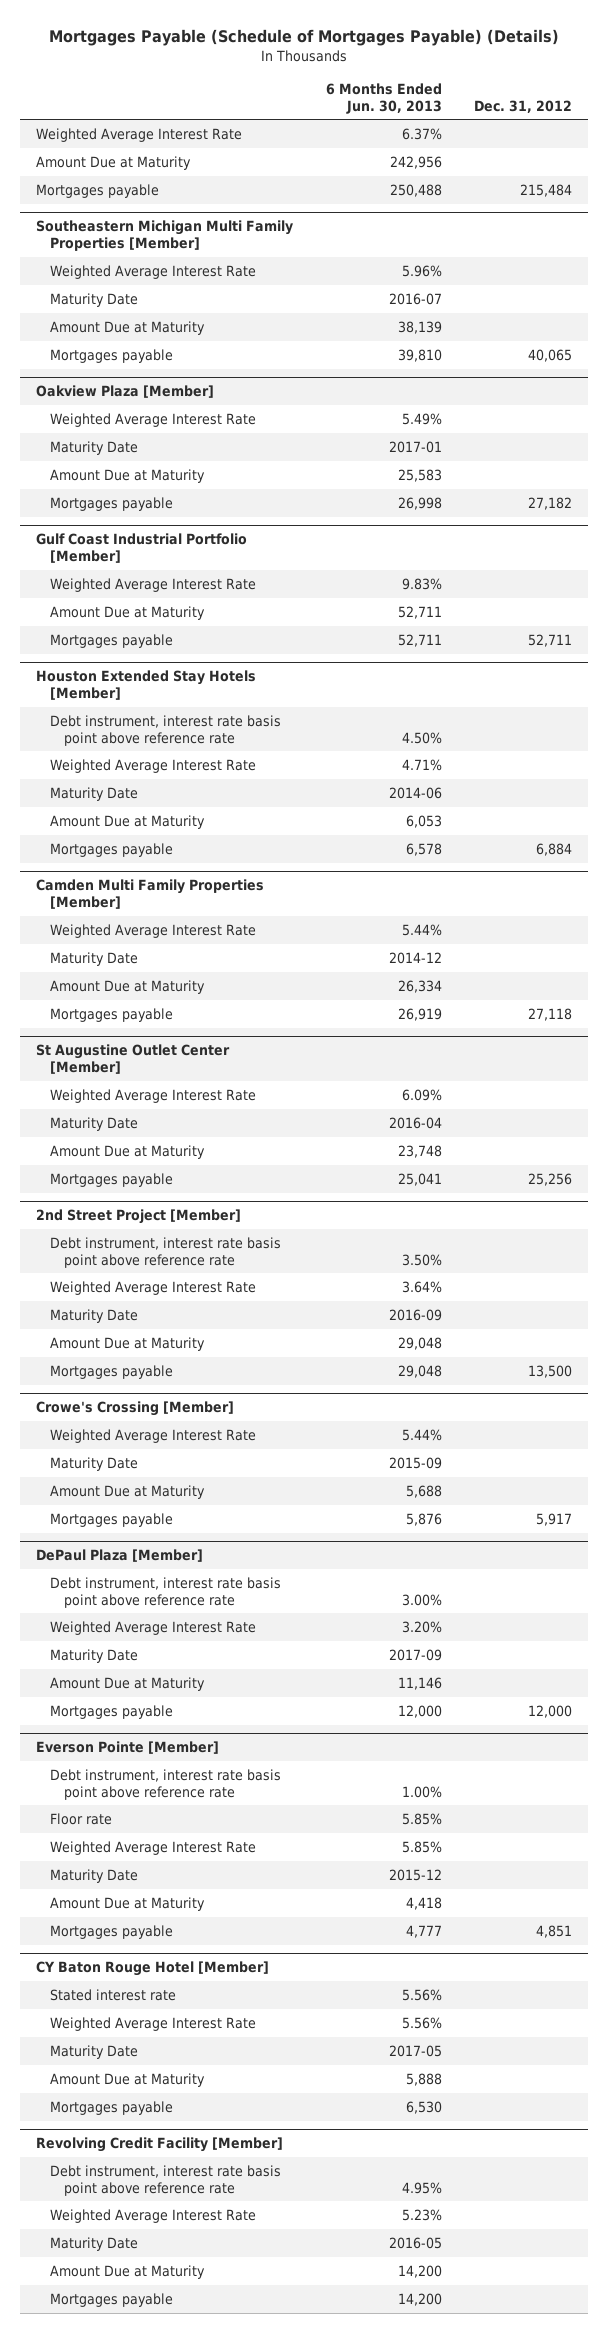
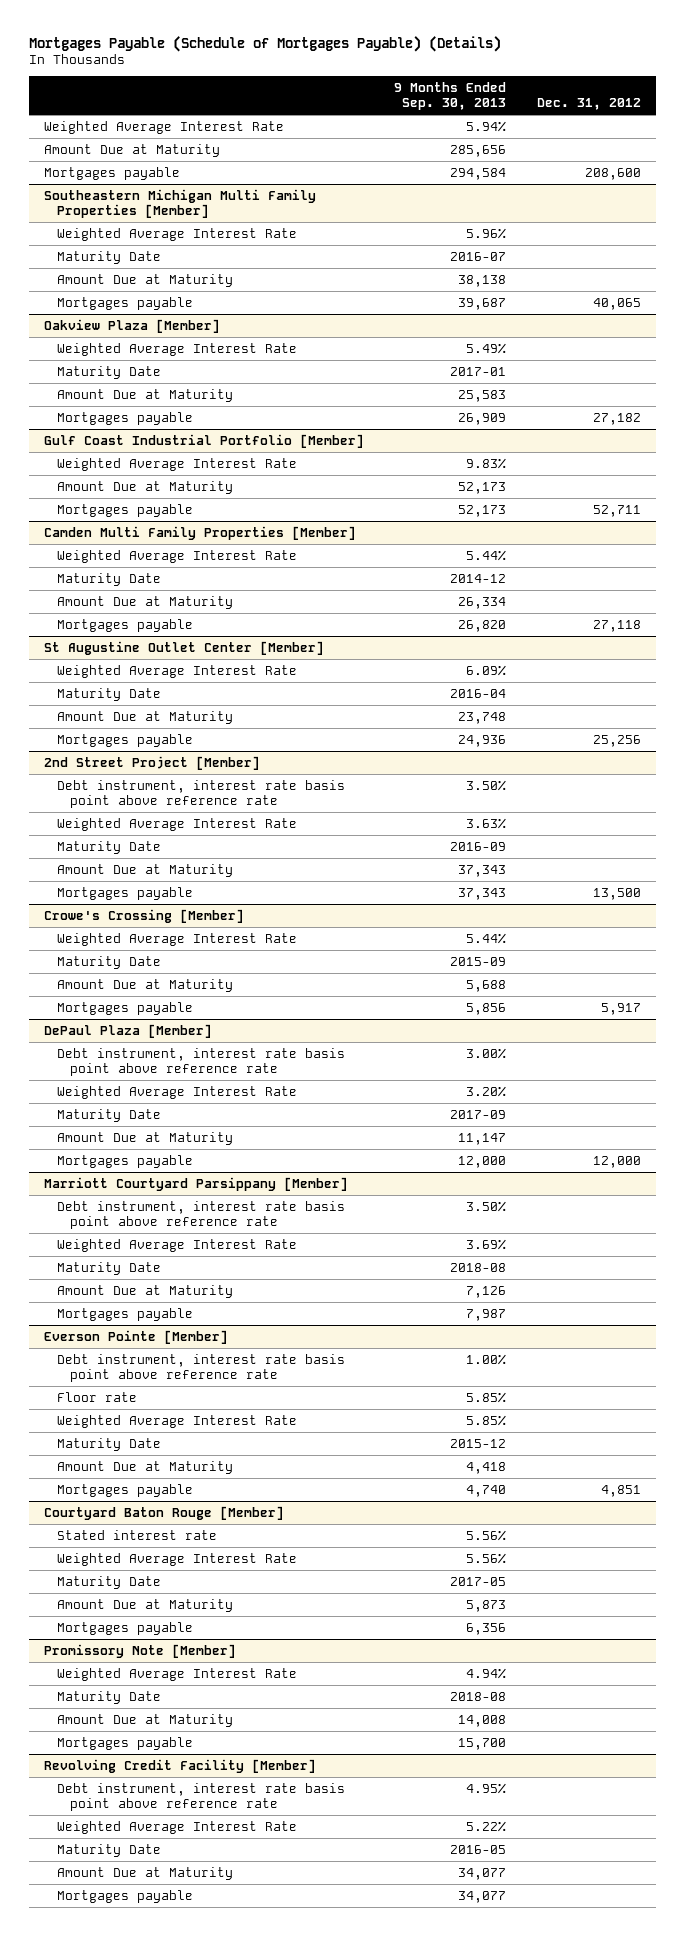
[325,82,442,114] 6 Months Ended Jun. 30, 2013 -> none
none -> [394,82,507,111] 9 Months Ended Sep. 30, 2013
[520,183,573,197] 215,484 -> [585,167,642,180] 208,600
[36,670,257,700] Houston Extended Stay Hotels [Member] -> none
[50,714,282,746] Debt instrument, interest rate basis point above reference rate -> none
[50,758,257,773] Weighted Average Interest Rate -> none
[50,786,139,801] Maturity Date -> none
[50,814,206,829] Amount Due at Maturity -> none
[50,842,174,857] Mortgages payable -> none
none -> [43,1176,348,1191] Marriott Courtyard Parsippany [Member]
none -> [56,1200,345,1229] Debt instrument, interest rate basis point above reference rate
none -> [56,1238,297,1252] Weighted Average Interest Rate
none -> [56,1261,161,1275] Maturity Date
none -> [56,1284,233,1298] Amount Due at Maturity
none -> [56,1307,193,1321] Mortgages payable
[36,1961,270,1977] CY Baton Rouge Hotel [Member] -> none
[50,1988,177,2001] Stated interest rate -> none
[50,2016,257,2031] Weighted Average Interest Rate -> none
[50,2044,139,2059] Maturity Date -> none
[50,2072,206,2087] Amount Due at Maturity -> none
[50,2100,174,2115] Mortgages payable -> none
none -> [43,1505,284,1520] Courtyard Baton Rouge [Member]
none -> [56,1529,217,1540] Stated interest rate
none -> [56,1552,297,1566] Weighted Average Interest Rate
none -> [56,1575,161,1589] Maturity Date
none -> [56,1598,233,1612] Amount Due at Maturity
none -> [56,1621,193,1635] Mortgages payable
none -> [43,1643,236,1658] Promissory Note [Member]
none -> [56,1667,297,1681] Weighted Average Interest Rate
none -> [56,1690,161,1704] Maturity Date
none -> [56,1713,233,1727] Amount Due at Maturity
none -> [56,1736,193,1750] Mortgages payable

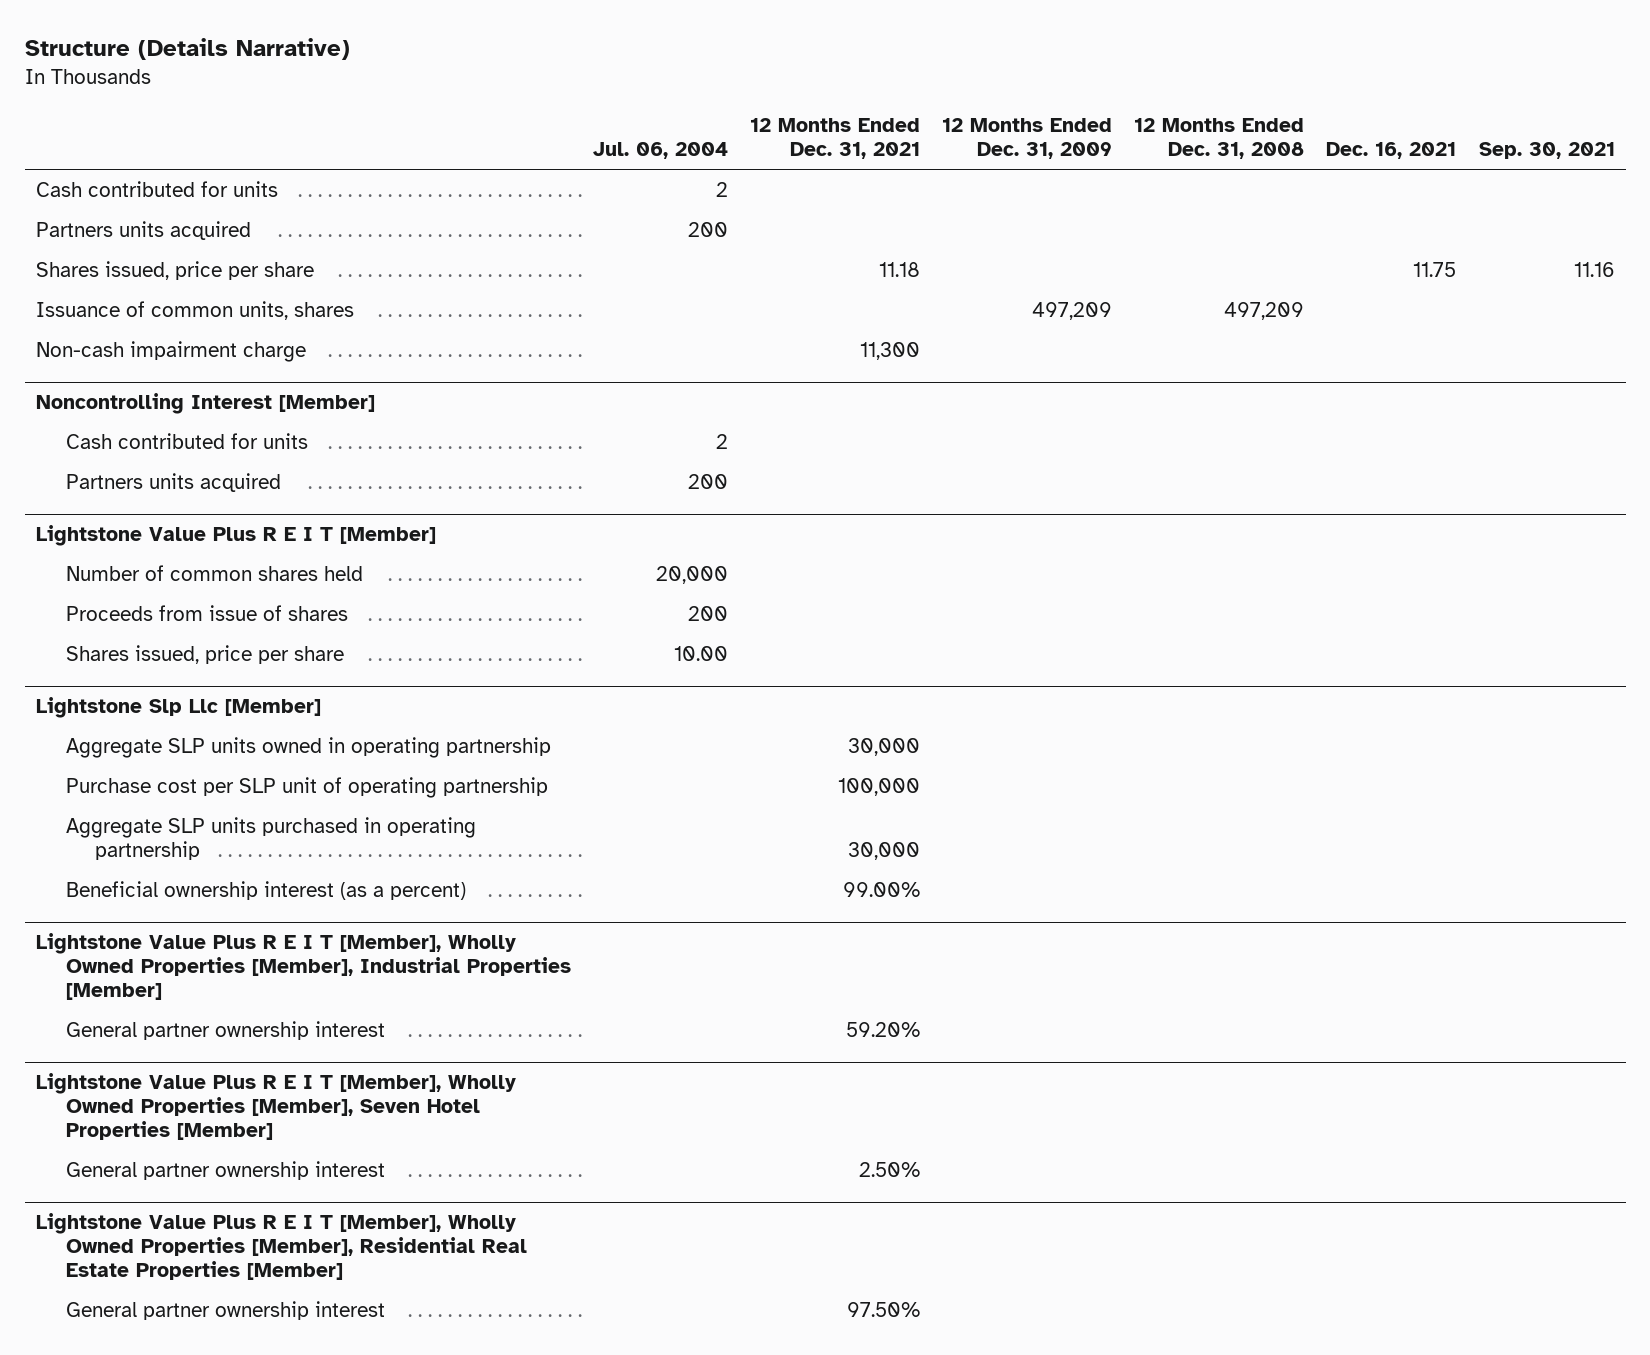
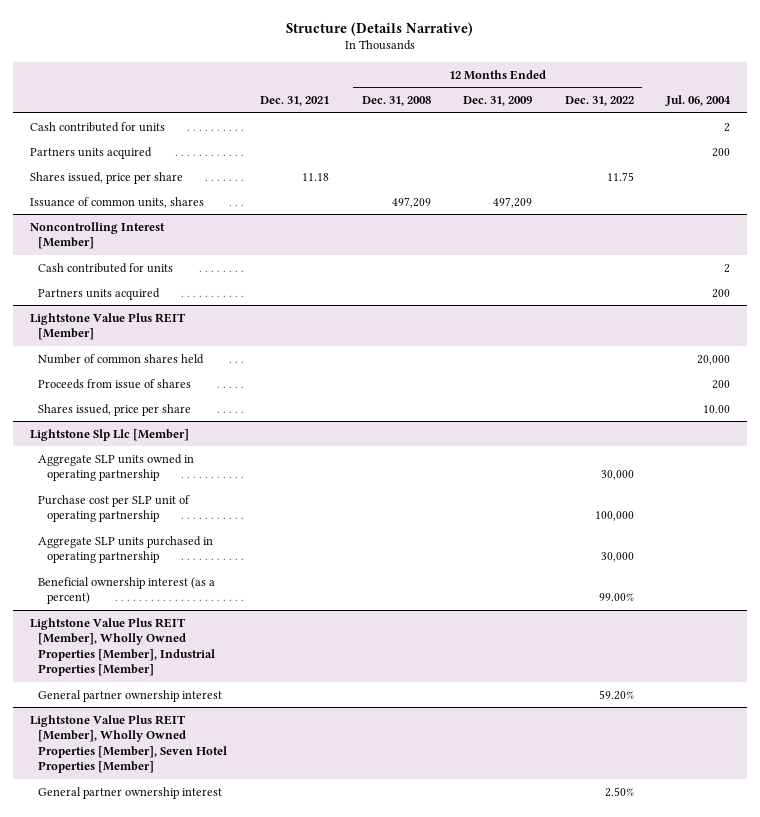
[749,117,920,159] 12 Months Ended Dec. 31, 2021 -> none
[1326,141,1457,159] Dec. 16, 2021 -> none
[1478,141,1615,159] Sep. 30, 2021 -> none
none -> [259,95,329,106] Dec. 31, 2021
none -> [564,95,634,106] Dec. 31, 2022
[35,341,306,363] Non-cash impairment charge -> none
[35,525,436,547] Lightstone Value Plus R E I T [Member] -> [29,312,186,341] Lightstone Value Plus REIT [Member]
[35,933,571,1001] Lightstone Value Plus R E I T [Member], Wholly Owned Properties [Member], Industrial Properties [Member] -> [29,617,216,677] Lightstone Value Plus REIT [Member], Wholly Owned Properties [Member], Industrial Properties [Member]
[35,1073,516,1141] Lightstone Value Plus R E I T [Member], Wholly Owned Properties [Member], Seven Hotel Properties [Member] -> [29,714,228,774] Lightstone Value Plus REIT [Member], Wholly Owned Properties [Member], Seven Hotel Properties [Member]
[35,1213,527,1281] Lightstone Value Plus R E I T [Member], Wholly Owned Properties [Member], Residential Real Estate Properties [Member] -> none
[65,1301,385,1321] General partner ownership interest -> none

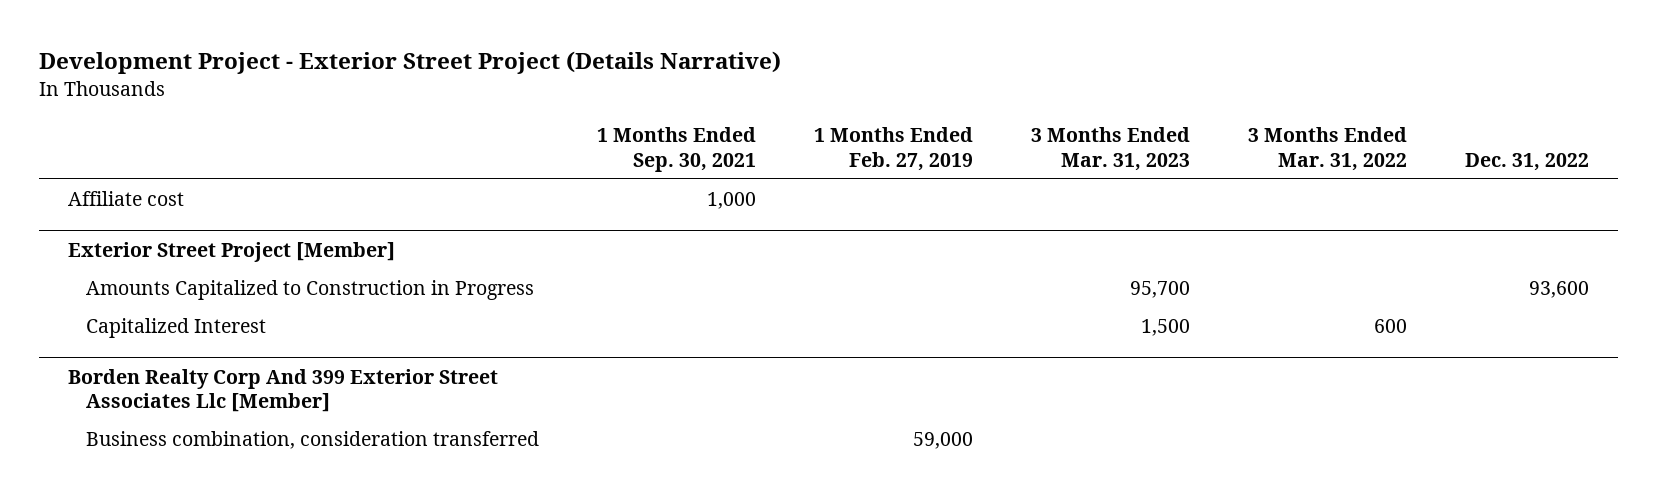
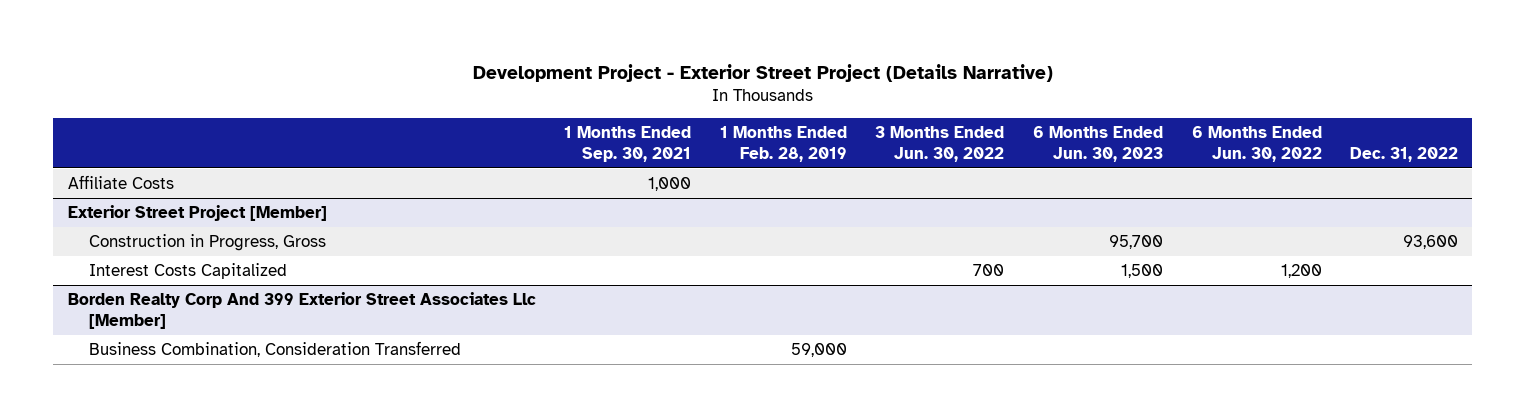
[813,126,973,171] 1 Months Ended Feb. 27, 2019 -> none
[1030,126,1190,171] 3 Months Ended Mar. 31, 2023 -> none
[1247,126,1407,171] 3 Months Ended Mar. 31, 2022 -> none
none -> [719,125,847,163] 1 Months Ended Feb. 28, 2019
none -> [875,125,1005,163] 3 Months Ended Jun. 30, 2022
none -> [1033,125,1164,163] 6 Months Ended Jun. 30, 2023
none -> [1191,125,1322,163] 6 Months Ended Jun. 30, 2022
[67,191,184,207] Affiliate cost -> [67,174,174,189] Affiliate Costs
[85,280,534,301] Amounts Capitalized to Construction in Progress -> [89,233,327,251] Construction in Progress, Gross
[85,318,266,339] Capitalized Interest -> [89,262,288,279] Interest Costs Capitalized
[85,431,539,450] Business combination, consideration transferred -> [89,340,462,357] Business Combination, Consideration Transferred

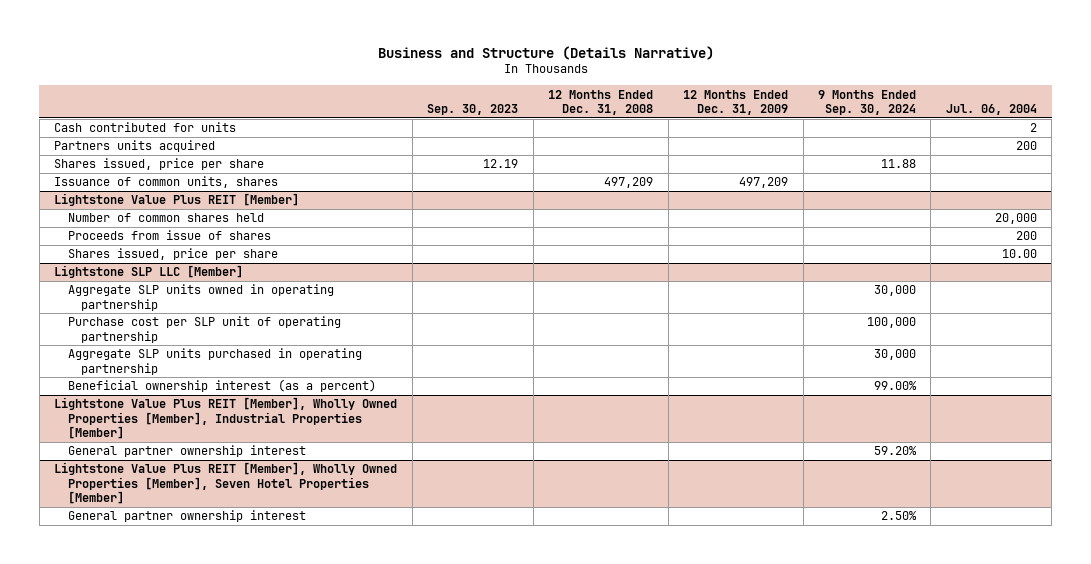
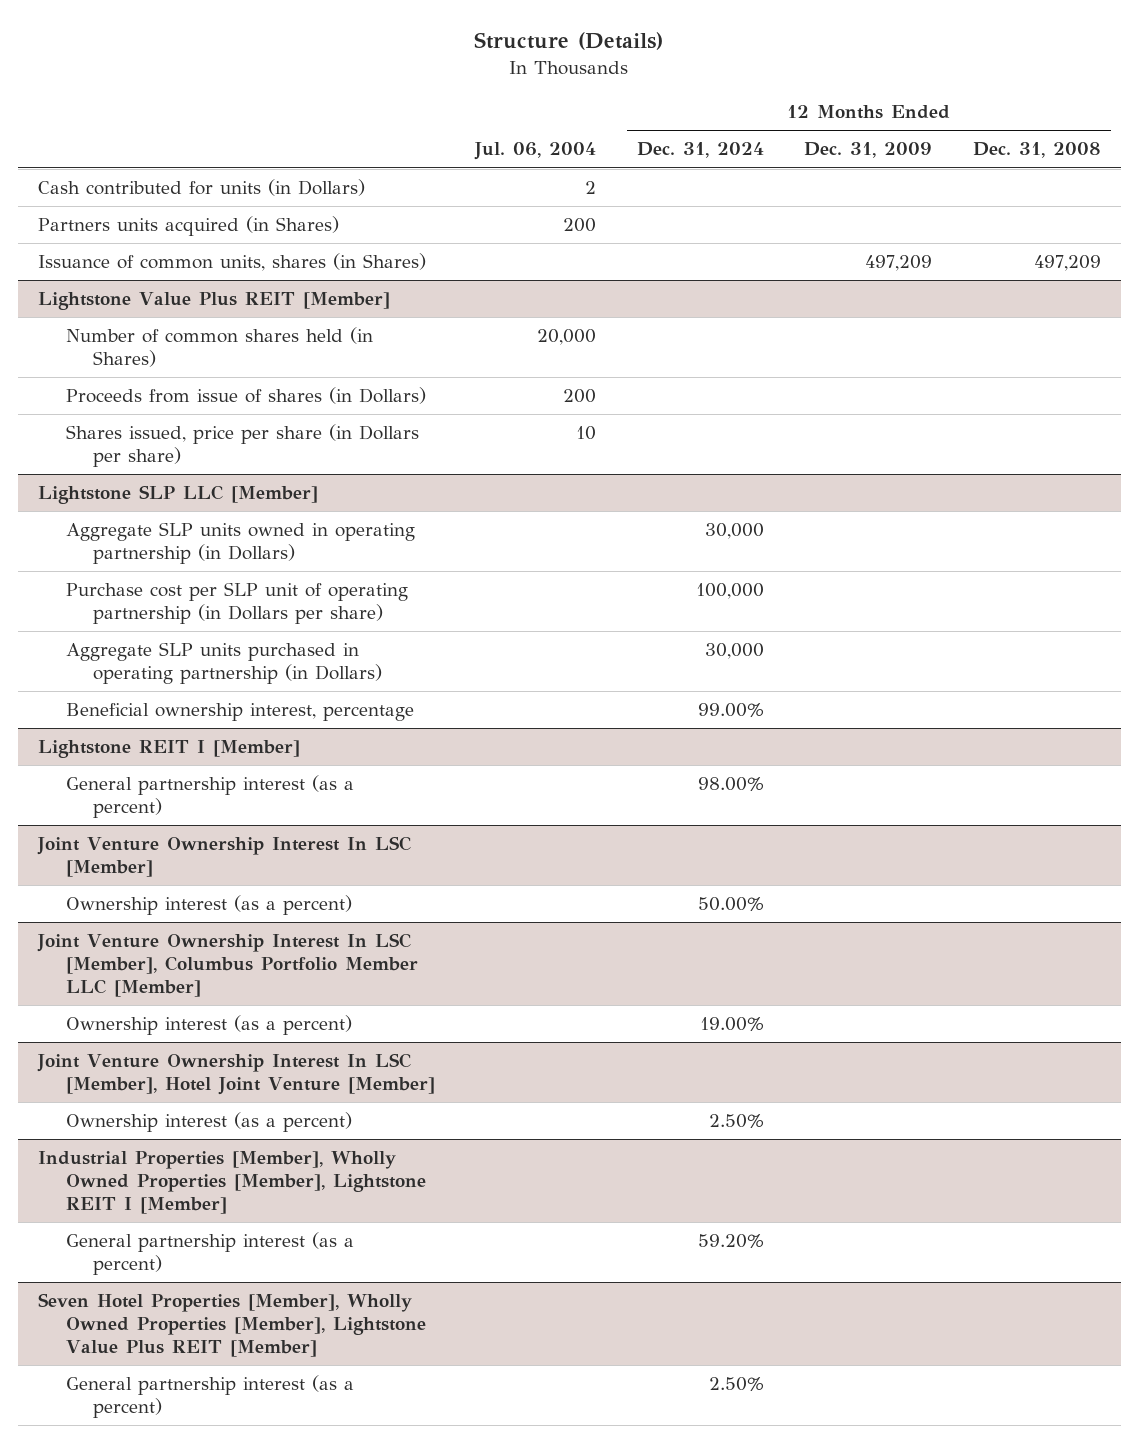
[377,45,714,60] Business and Structure (Details Narrative) -> [474,31,664,50] Structure (Details)
[427,103,519,115] Sep. 30, 2023 -> none
[818,89,917,115] 9 Months Ended Sep. 30, 2024 -> none
none -> [636,142,764,159] Dec. 31, 2024
[54,158,265,171] Shares issued, price per share -> none
[54,122,237,133] Cash contributed for units -> [38,179,366,197] Cash contributed for units (in Dollars)
[54,140,216,153] Partners units acquired -> [38,216,340,237] Partners units acquired (in Shares)
[54,176,279,189] Issuance of common units, shares -> [38,253,427,272] Issuance of common units, shares (in Shares)
[67,213,264,223] Number of common shares held -> [65,327,373,367] Number of common shares held (in Shares)
[67,230,271,241] Proceeds from issue of shares -> [65,387,426,405] Proceeds from issue of shares (in Dollars)
[67,248,278,261] Shares issued, price per share -> [65,424,419,467] Shares issued, price per share (in Dollars per share)
[1001,249,1037,259] 10.00 -> [576,426,597,441] 10
[67,284,334,311] Aggregate SLP units owned in operating partnership -> [65,522,415,564] Aggregate SLP units owned in operating partnership (in Dollars)
[67,316,341,343] Purchase cost per SLP unit of operating partnership -> [65,582,408,624] Purchase cost per SLP unit of operating partnership (in Dollars per share)
[67,348,362,375] Aggregate SLP units purchased in operating partnership -> [65,642,383,684] Aggregate SLP units purchased in operating partnership (in Dollars)
[67,379,376,393] Beneficial ownership interest (as a percent) -> [65,703,414,722] Beneficial ownership interest, percentage
none -> [38,740,301,759] Lightstone REIT I [Member]
none -> [65,775,354,818] General partnership interest (as a percent)
none -> [37,836,412,877] Joint Venture Ownership Interest In LSC [Member]
none -> [65,895,352,916] Ownership interest (as a percent)
none -> [37,933,418,997] Joint Venture Ownership Interest In LSC [Member], Columbus Portfolio Member LLC [Member]
none -> [65,1015,352,1036] Ownership interest (as a percent)
none -> [37,1053,435,1095] Joint Venture Ownership Interest In LSC [Member], Hotel Joint Venture [Member]
none -> [65,1112,352,1133] Ownership interest (as a percent)
[54,397,398,439] Lightstone Value Plus REIT [Member], Wholly Owned Properties [Member], Industrial Properties [Member] -> [38,1151,426,1214] Industrial Properties [Member], Wholly Owned Properties [Member], Lightstone REIT I [Member]
[67,445,306,458] General partner ownership interest -> [65,1232,354,1275] General partnership interest (as a percent)
[54,462,398,504] Lightstone Value Plus REIT [Member], Wholly Owned Properties [Member], Seven Hotel Properties [Member] -> [38,1293,426,1357] Seven Hotel Properties [Member], Wholly Owned Properties [Member], Lightstone Value Plus REIT [Member]
[67,510,306,523] General partner ownership interest -> [65,1375,354,1418] General partnership interest (as a percent)

